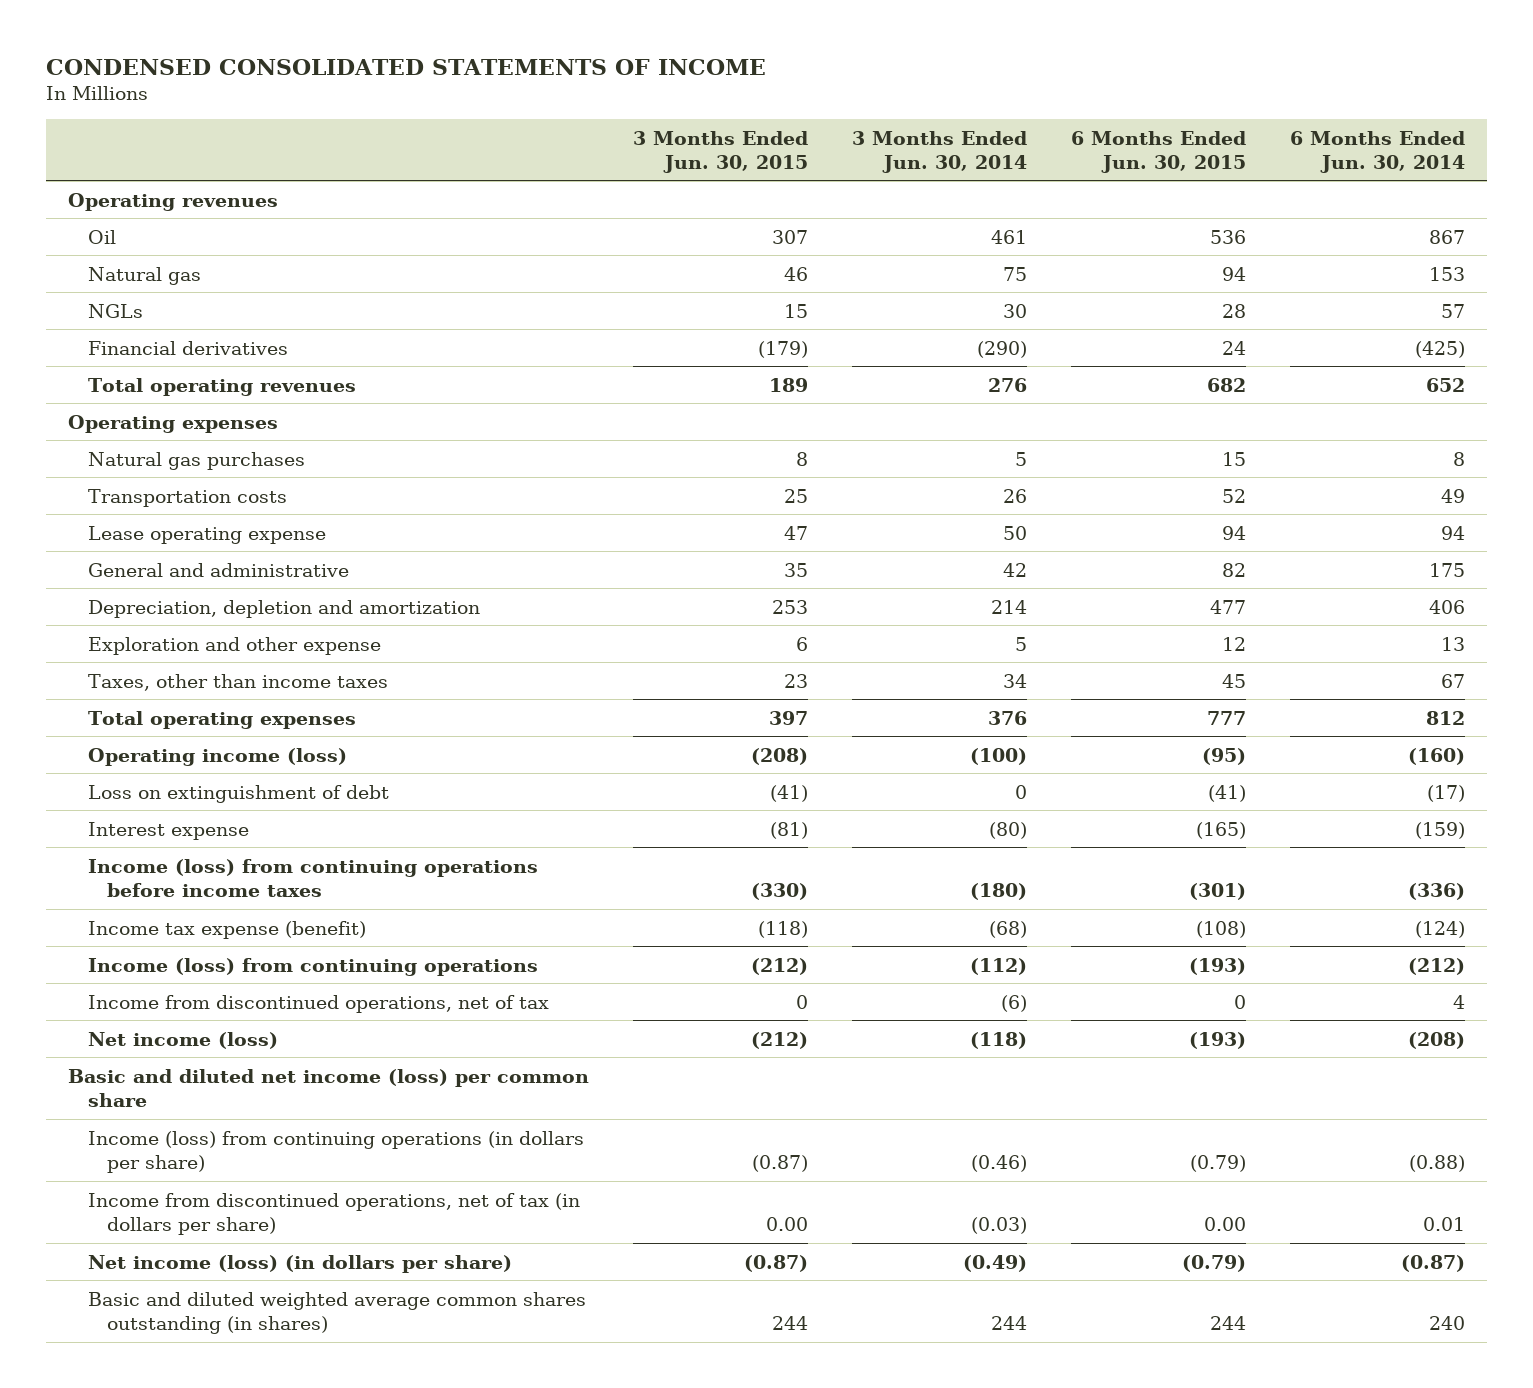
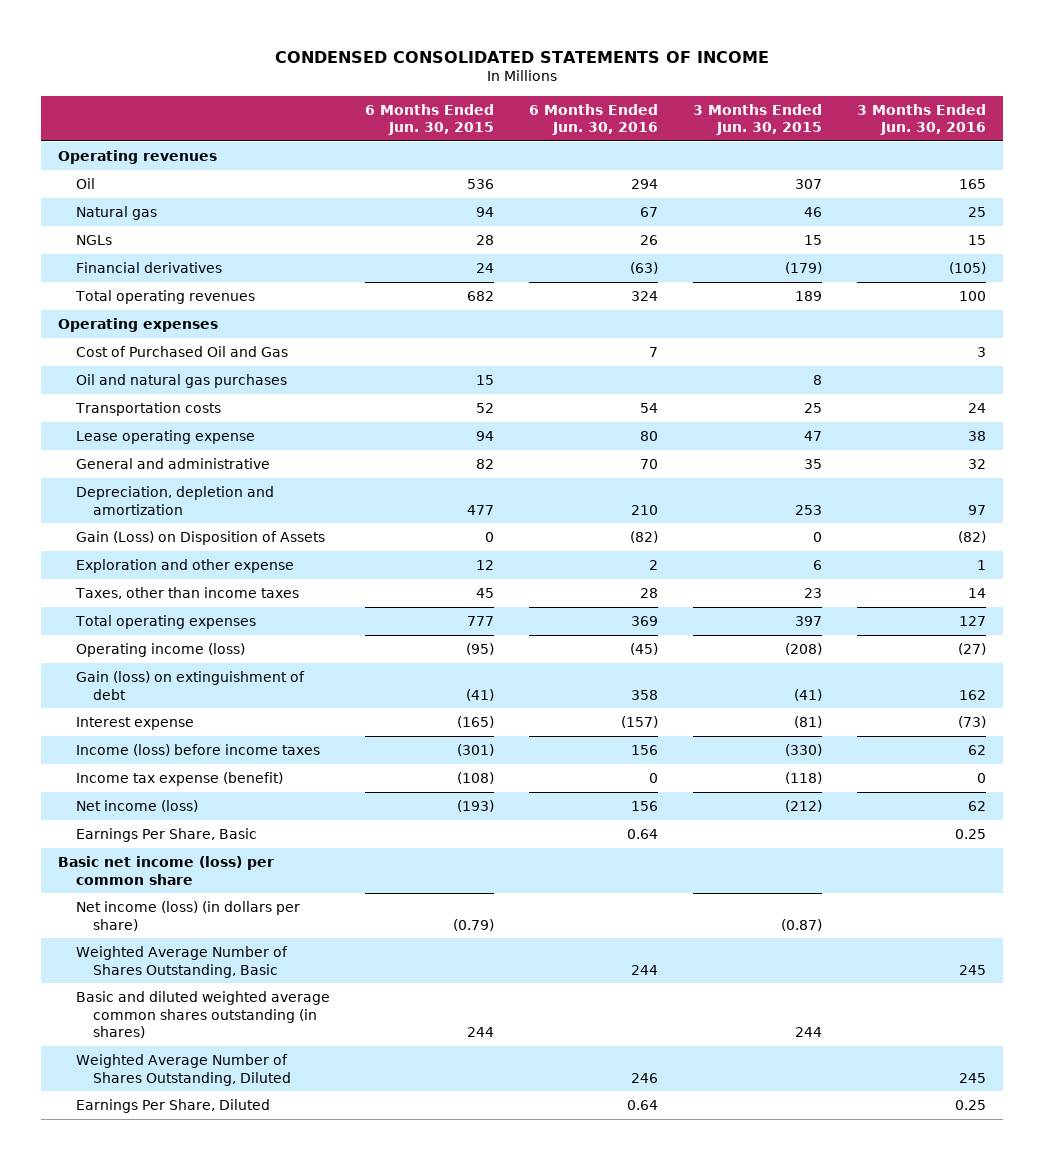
[851,130,1027,173] 3 Months Ended Jun. 30, 2014 -> none
[1289,130,1465,173] 6 Months Ended Jun. 30, 2014 -> none
none -> [528,103,658,136] 6 Months Ended Jun. 30, 2016
none -> [856,103,986,136] 3 Months Ended Jun. 30, 2016
none -> [75,346,288,358] Cost of Purchased Oil and Gas
[87,451,305,470] Natural gas purchases -> [75,374,287,389] Oil and natural gas purchases
none -> [75,531,325,546] Gain (Loss) on Disposition of Assets
[87,784,389,803] Loss on extinguishment of debt -> [75,671,305,700] Gain (loss) on extinguishment of debt
[87,858,538,897] Income (loss) from continuing operations before income taxes -> [75,744,320,757] Income (loss) before income taxes
[87,957,538,976] Income (loss) from continuing operations -> none
[87,994,549,1013] Income from discontinued operations, net of tax -> none
[87,1130,584,1173] Income (loss) from continuing operations (in dollars per share) -> none
[87,1192,580,1235] Income from discontinued operations, net of tax (in dollars per share) -> none
none -> [75,828,257,843] Earnings Per Share, Basic
[67,1068,589,1107] Basic and diluted net income (loss) per common share -> [58,856,275,885] Basic net income (loss) per common share
none -> [75,946,288,978] Weighted Average Number of Shares Outstanding, Basic
none -> [75,1054,291,1086] Weighted Average Number of Shares Outstanding, Diluted
none -> [75,1099,270,1114] Earnings Per Share, Diluted

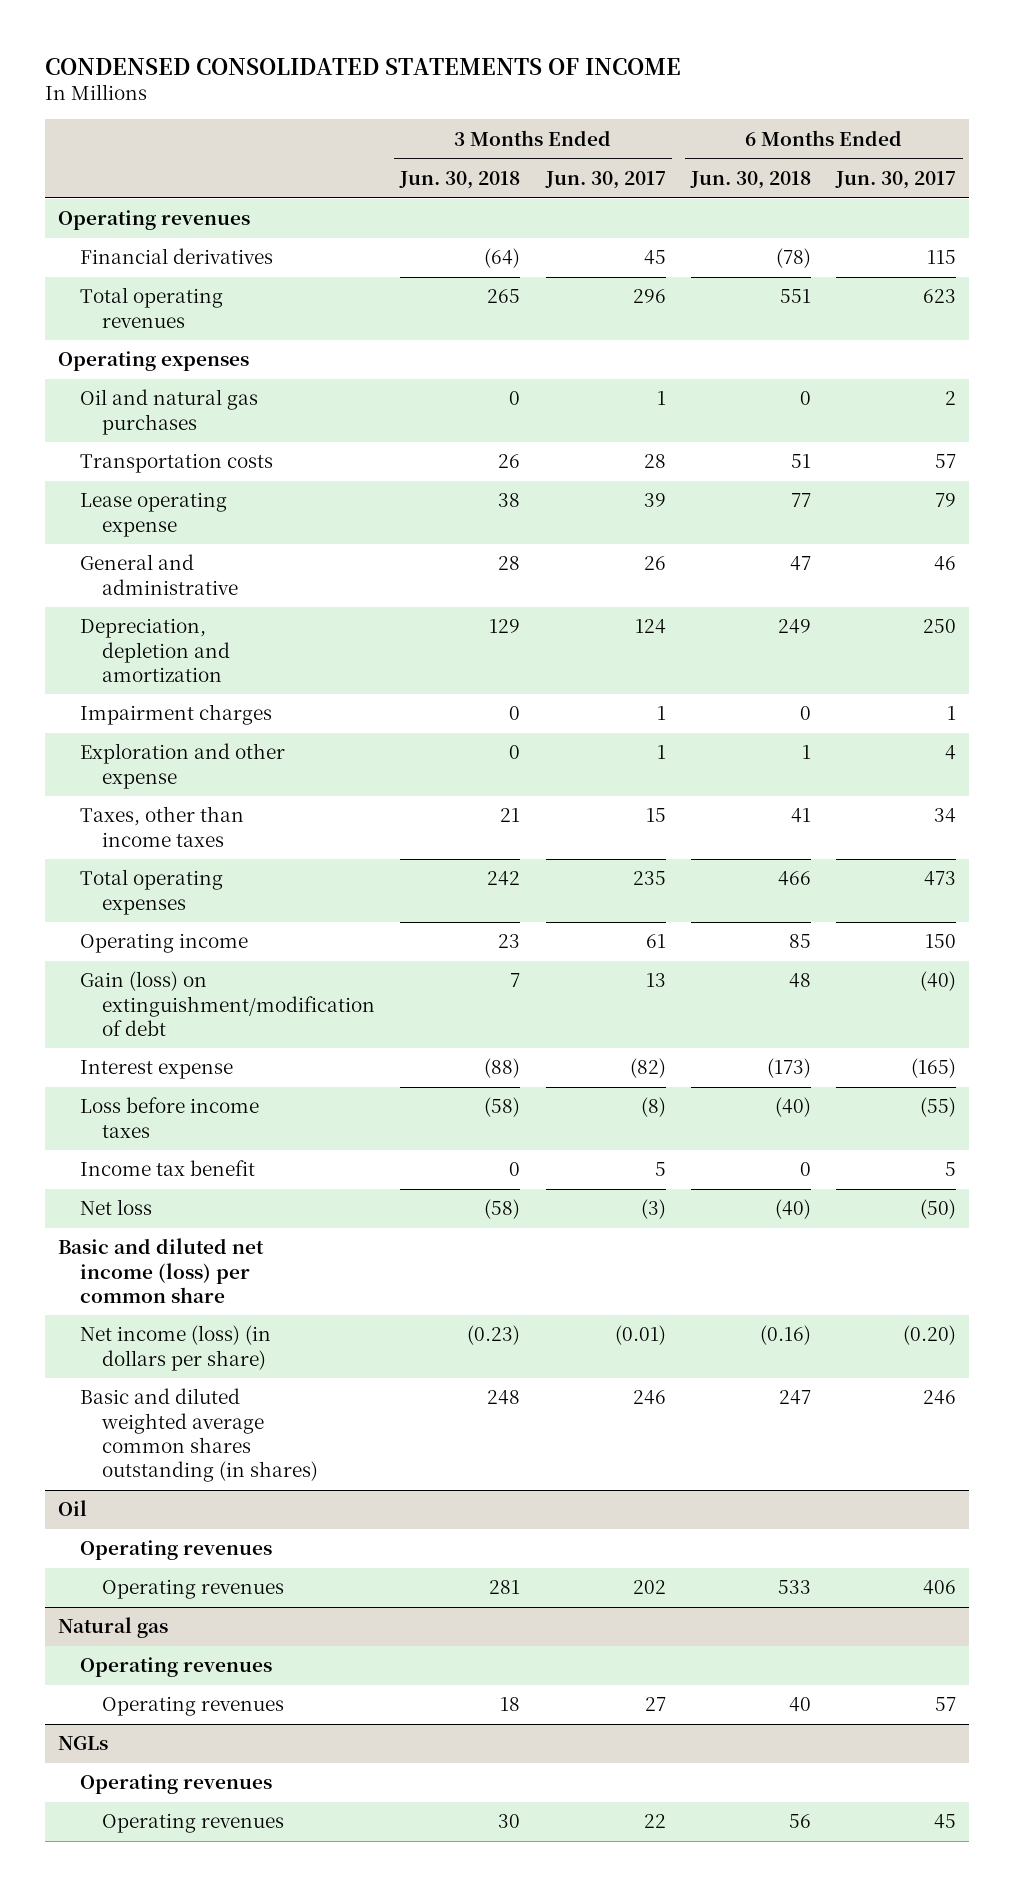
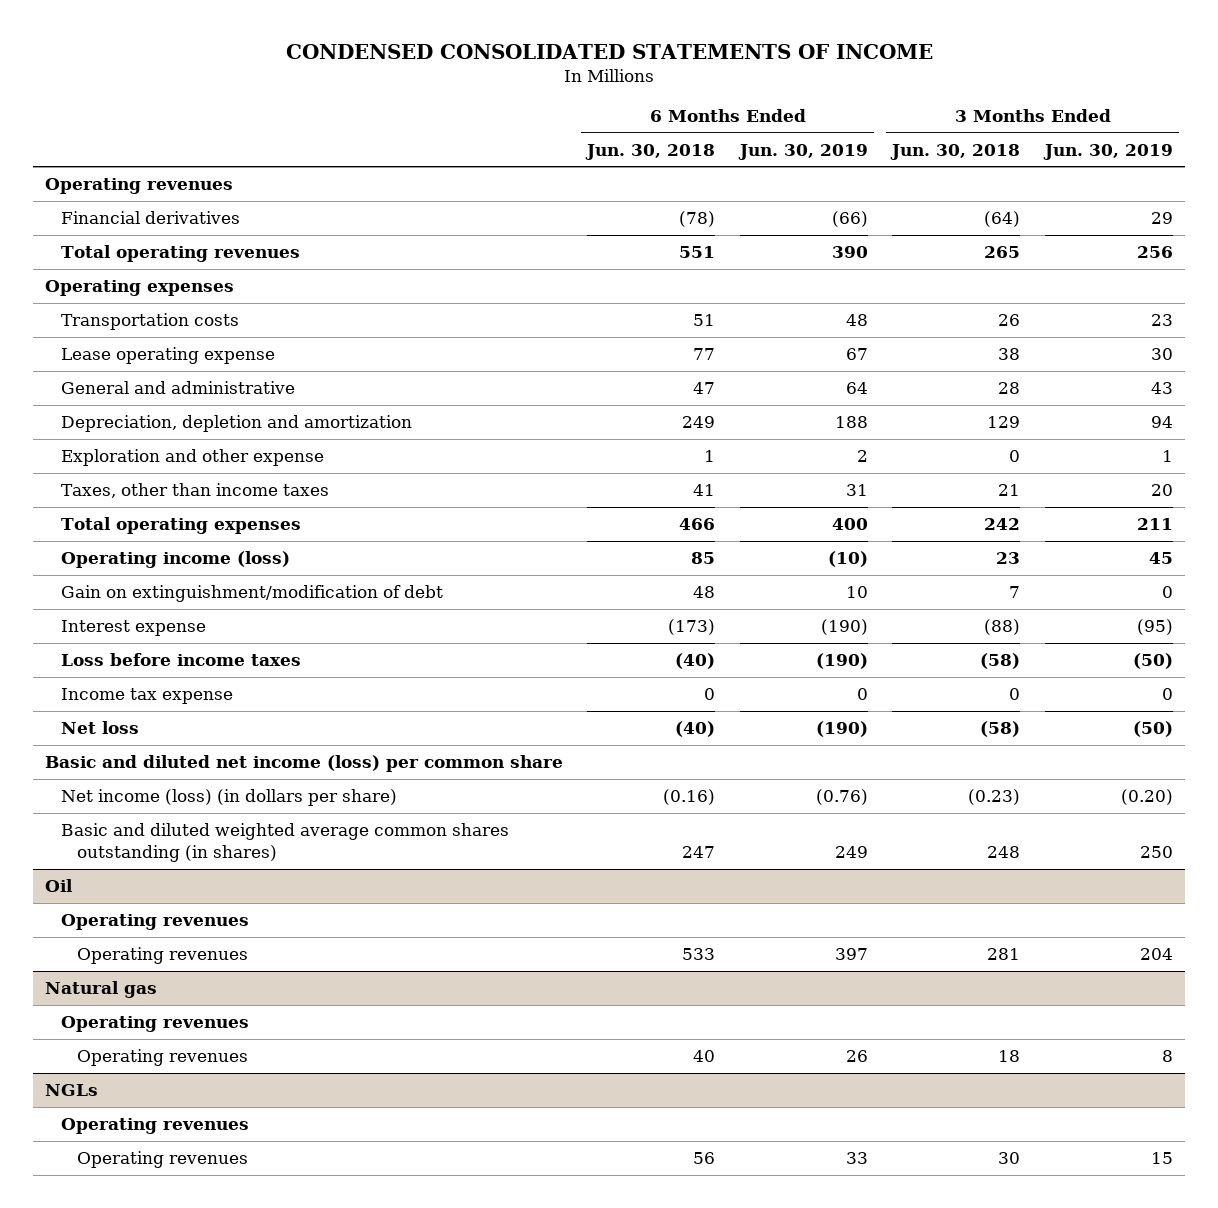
[544,170,666,189] Jun. 30, 2017 -> none
[835,170,957,189] Jun. 30, 2017 -> none
none -> [737,143,868,160] Jun. 30, 2019
none -> [1042,143,1173,160] Jun. 30, 2019
[79,389,258,435] Oil and natural gas purchases -> none
[79,704,272,726] Impairment charges -> none
[79,933,248,954] Operating income -> [60,551,290,569] Operating income (loss)
[79,971,375,1036] Gain (loss) on extinguishment/modification of debt -> [60,585,443,603] Gain on extinguishment/modification of debt
[79,1160,255,1177] Income tax benefit -> [60,688,233,705] Income tax expense

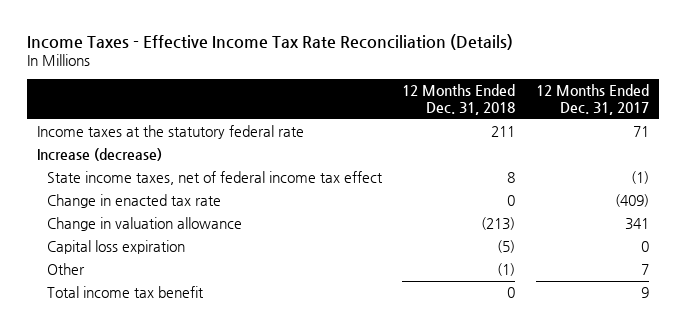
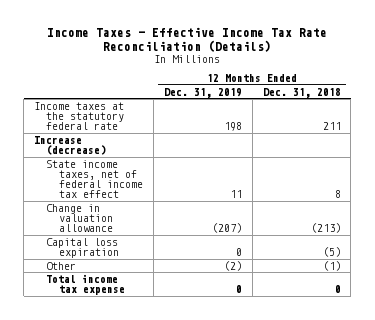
[535,83,649,115] 12 Months Ended Dec. 31, 2017 -> none
none -> [163,87,242,98] Dec. 31, 2019
[46,194,221,209] Change in enacted tax rate -> none
[46,286,204,299] Total income tax benefit -> [46,273,125,295] Total income tax expense

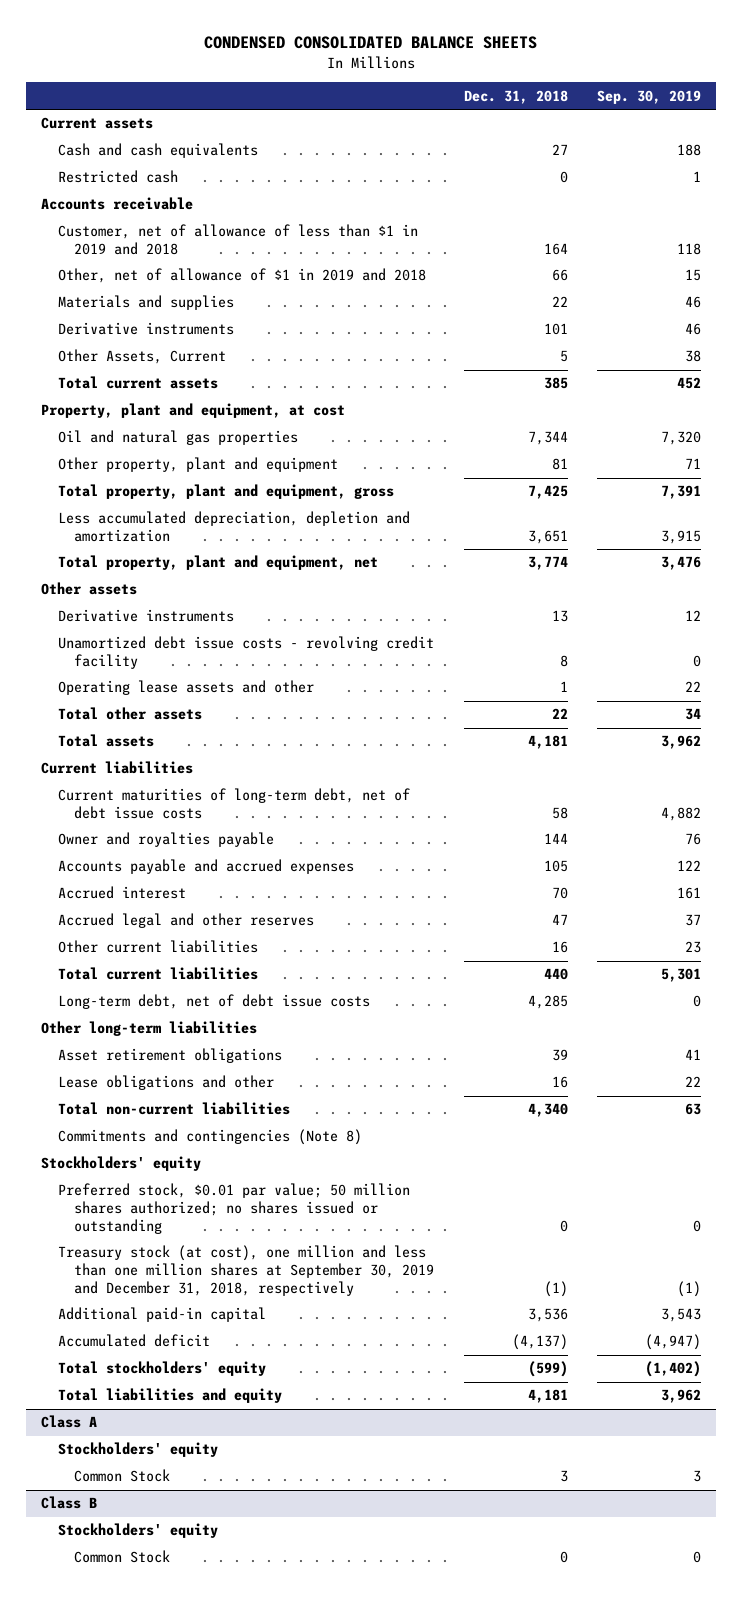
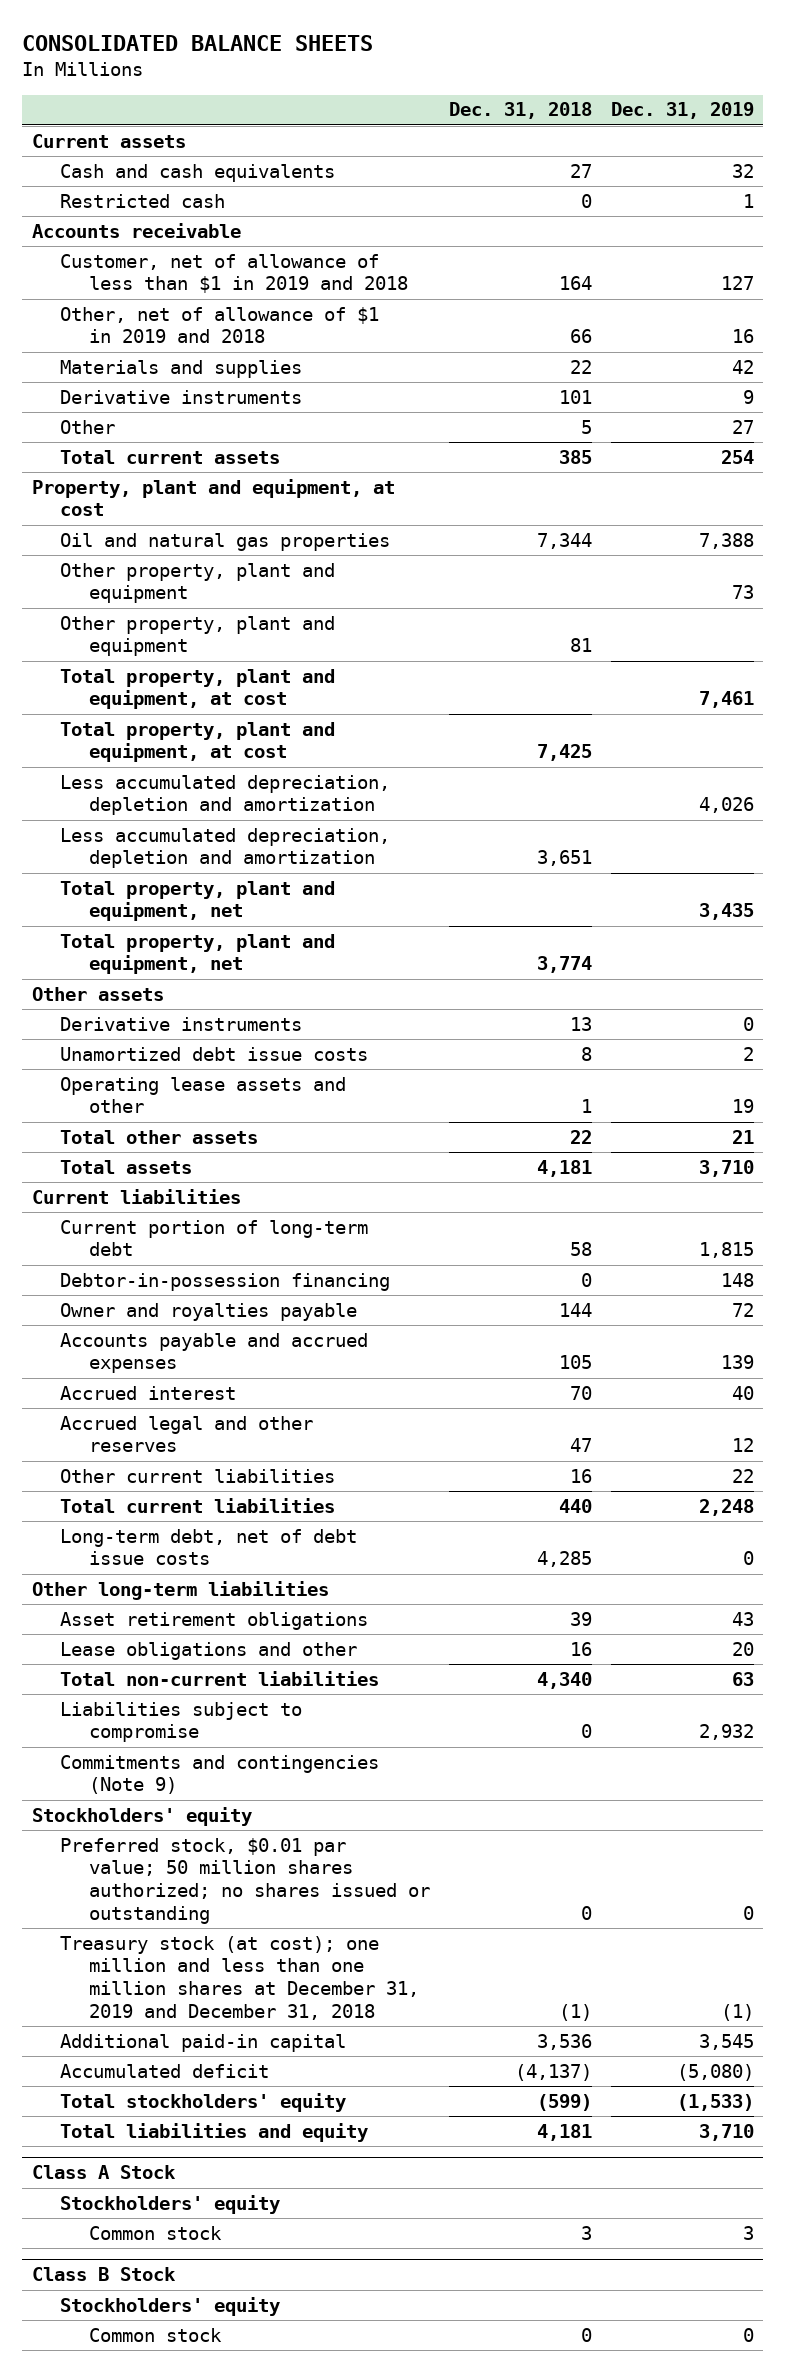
[203,36,537,50] CONDENSED CONSOLIDATED BALANCE SHEETS -> [22,34,374,51] CONSOLIDATED BALANCE SHEETS
[597,89,702,104] Sep. 30, 2019 -> none
none -> [610,102,754,120] Dec. 31, 2019
[57,349,226,365] Other Assets, Current -> [60,419,116,434] Other
none -> [60,562,336,604] Other property, plant and equipment
none -> [60,668,336,710] Total property, plant and equipment, at cost
[57,484,394,500] Total property, plant and equipment, gross -> [60,721,336,763] Total property, plant and equipment, at cost
none -> [60,774,391,816] Less accumulated depreciation, depletion and amortization
none -> [60,880,336,922] Total property, plant and equipment, net
[57,636,434,670] Unamortized debt issue costs - revolving credit facility -> [60,1046,369,1061] Unamortized debt issue costs
[57,788,410,820] Current maturities of long-term debt, net of debt issue costs -> [60,1219,369,1257] Current portion of long-term debt
none -> [60,1272,391,1291] Debtor-in-possession financing
none -> [60,1701,303,1743] Liabilities subject to compromise
[57,1129,362,1146] Commitments and contingencies (Note 8) -> [60,1754,380,1795] Commitments and contingencies (Note 9)
[57,1245,435,1296] Treasury stock (at cost), one million and less than one million shares at September 30, 2019 and December 31, 2018, respectively -> [60,1935,420,2020] Treasury stock (at cost); one million and less than one million shares at December 31, 2019 and December 31, 2018
[40,1415,97,1429] Class A -> [31,2165,176,2180] Class A Stock
[74,1469,171,1483] Common Stock -> [89,2225,223,2240] Common stock
[40,1496,97,1510] Class B -> [31,2267,176,2282] Class B Stock
[74,1550,171,1564] Common Stock -> [89,2327,223,2342] Common stock

